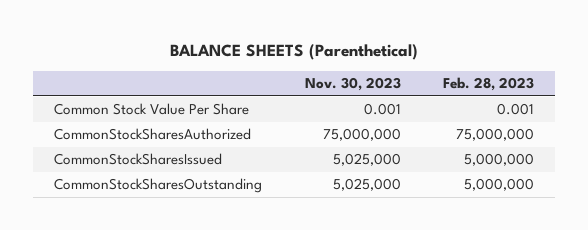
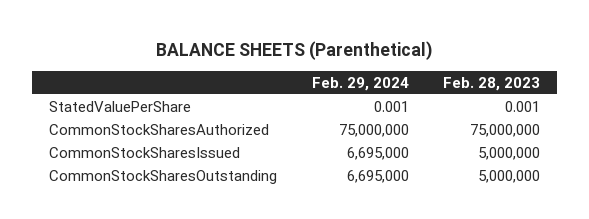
[304,77,401,92] Nov. 30, 2023 -> none
none -> [311,76,409,91] Feb. 29, 2024
[54,103,250,116] Common Stock Value Per Share -> [49,100,192,112] StatedValuePerShare

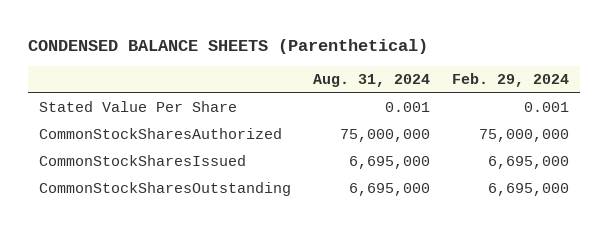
[155,40,433,60] BALANCE SHEETS (Parenthetical) -> [28,39,429,55] CONDENSED BALANCE SHEETS (Parenthetical)
[442,76,540,91] Feb. 28, 2023 -> none
none -> [313,74,431,88] Aug. 31, 2024
[49,100,192,112] StatedValuePerShare -> [39,101,238,113] Stated Value Per Share

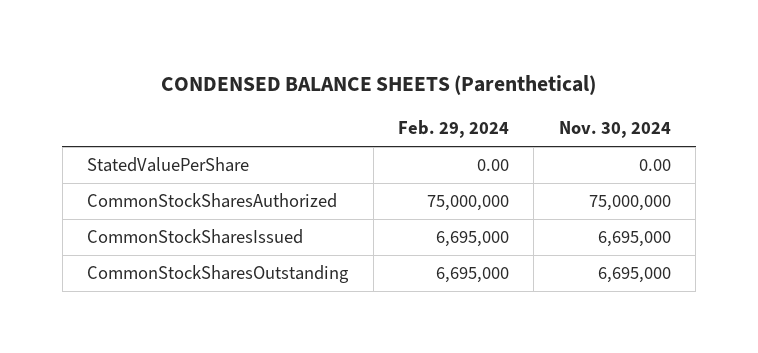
[313,74,431,88] Aug. 31, 2024 -> none
none -> [558,121,671,139] Nov. 30, 2024
[39,101,238,113] Stated Value Per Share -> none
none -> [87,157,250,173] StatedValuePerShare

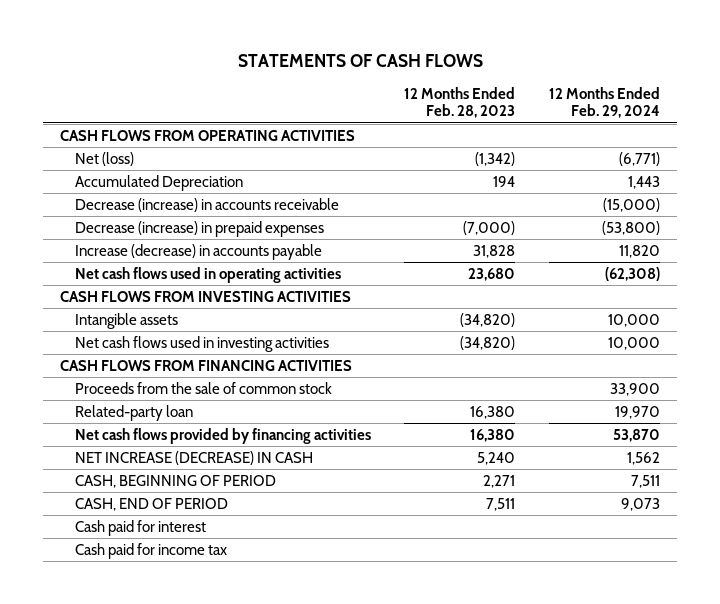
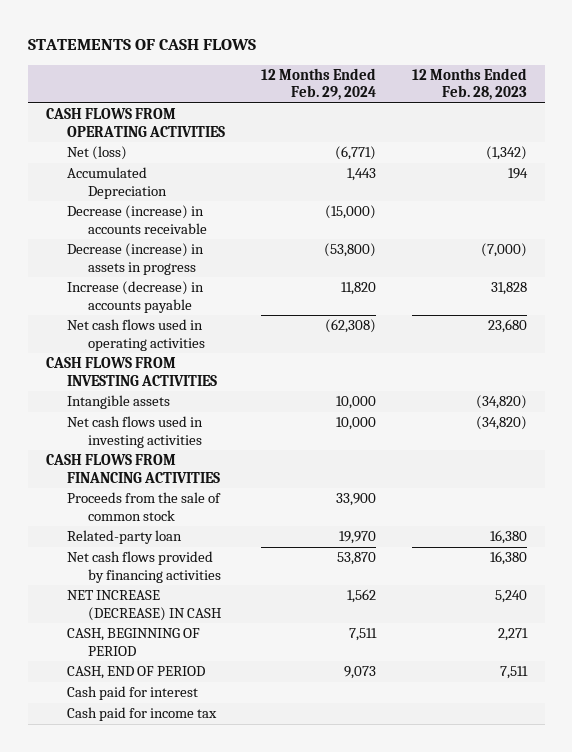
[74,220,324,237] Decrease (increase) in prepaid expenses -> [67,243,205,275] Decrease (increase) in assets in progress

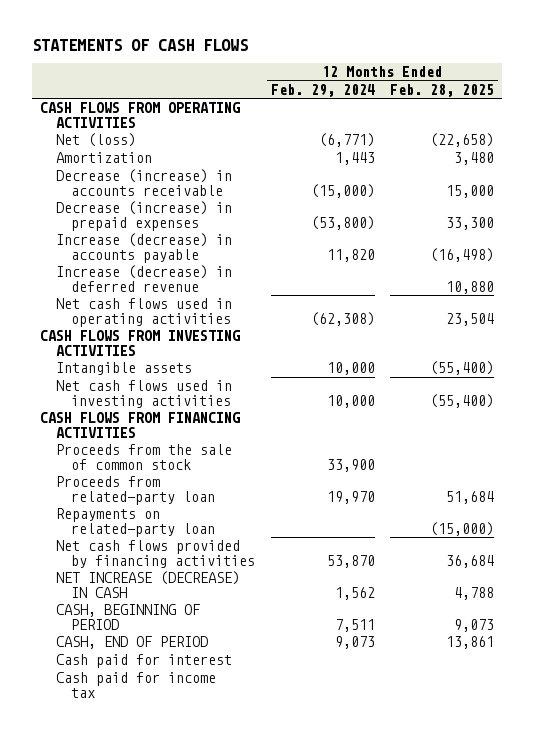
[411,68,527,101] 12 Months Ended Feb. 28, 2023 -> none
none -> [390,83,495,97] Feb. 28, 2025
[67,167,168,199] Accumulated Depreciation -> [55,152,152,164] Amortization
[67,243,205,275] Decrease (increase) in assets in progress -> [55,201,232,231] Decrease (increase) in prepaid expenses
none -> [55,265,232,292] Increase (decrease) in deferred revenue
[67,530,183,545] Related-party loan -> [55,476,216,505] Proceeds from related-party loan
none -> [55,508,216,537] Repayments on related-party loan

